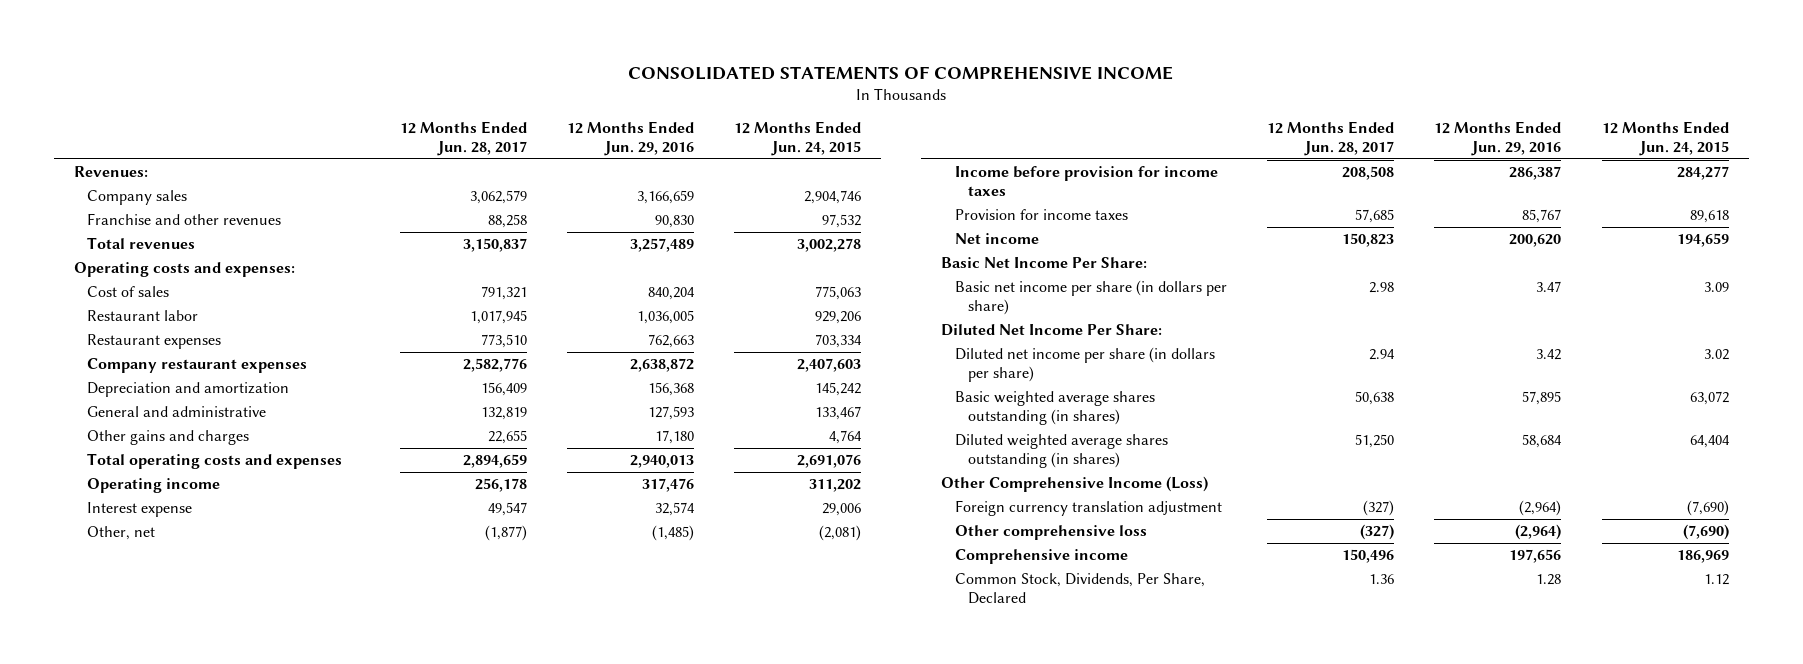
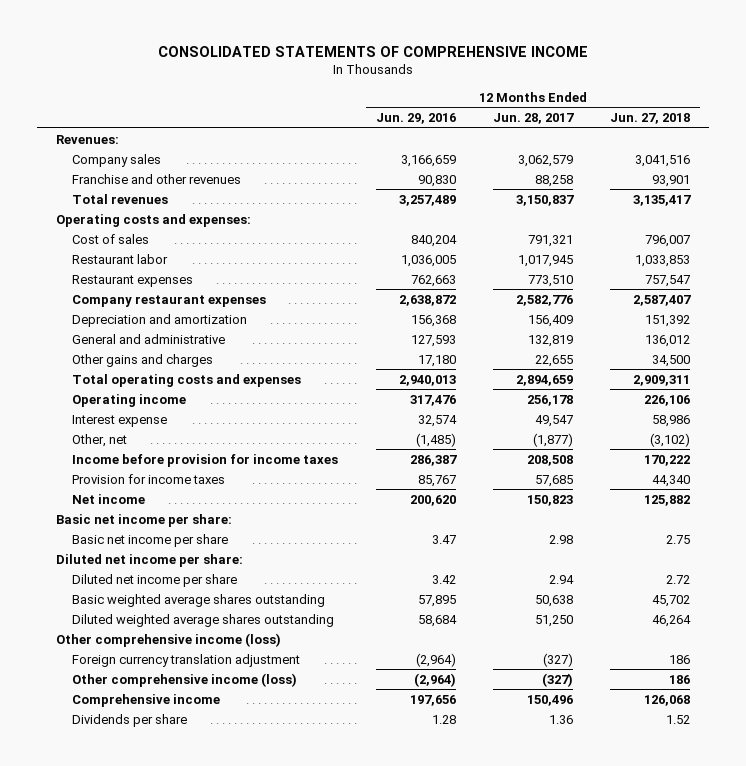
[734,121,862,157] 12 Months Ended Jun. 24, 2015 -> none
none -> [610,113,691,125] Jun. 27, 2018
[941,257,1148,269] Basic Net Income Per Share: -> [55,513,232,527] Basic net income per share:
[954,280,1227,316] Basic net income per share (in dollars per share) -> [72,533,229,547] Basic net income per share
[941,324,1163,337] Diluted Net Income Per Share: -> [55,553,243,567] Diluted net income per share:
[954,347,1215,383] Diluted net income per share (in dollars per share) -> [72,573,238,587] Diluted net income per share
[954,391,1155,426] Basic weighted average shares outstanding (in shares) -> [72,593,326,607] Basic weighted average shares outstanding
[954,434,1168,469] Diluted weighted average shares outstanding (in shares) -> [72,613,335,627] Diluted weighted average shares outstanding
[941,476,1209,493] Other Comprehensive Income (Loss) -> [55,632,281,647] Other comprehensive income (loss)
[954,525,1147,541] Other comprehensive loss -> [72,672,298,687] Other comprehensive income (loss)
[954,573,1205,605] Common Stock, Dividends, Per Share, Declared -> [72,713,188,727] Dividends per share

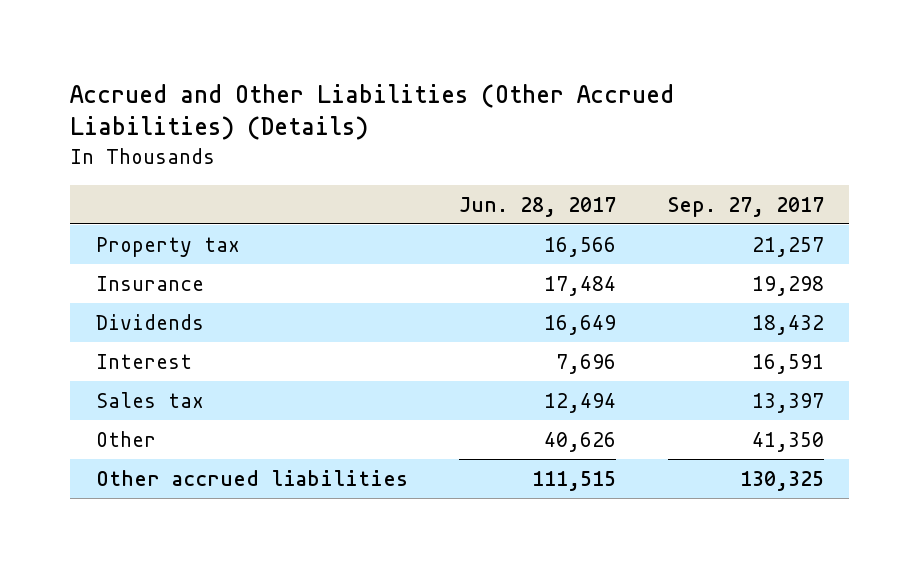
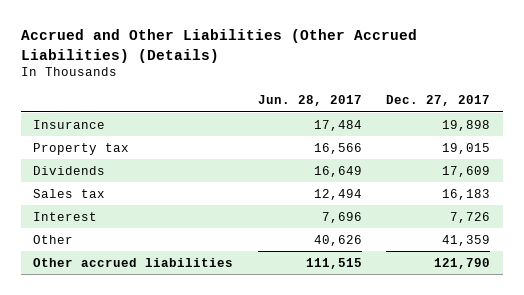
[667,196,824,217] Sep. 27, 2017 -> none
none -> [386,95,491,107] Dec. 27, 2017
[95,236,240,257] Property tax -> [33,142,130,155] Property tax
[95,353,192,369] Interest -> [33,211,98,221] Interest

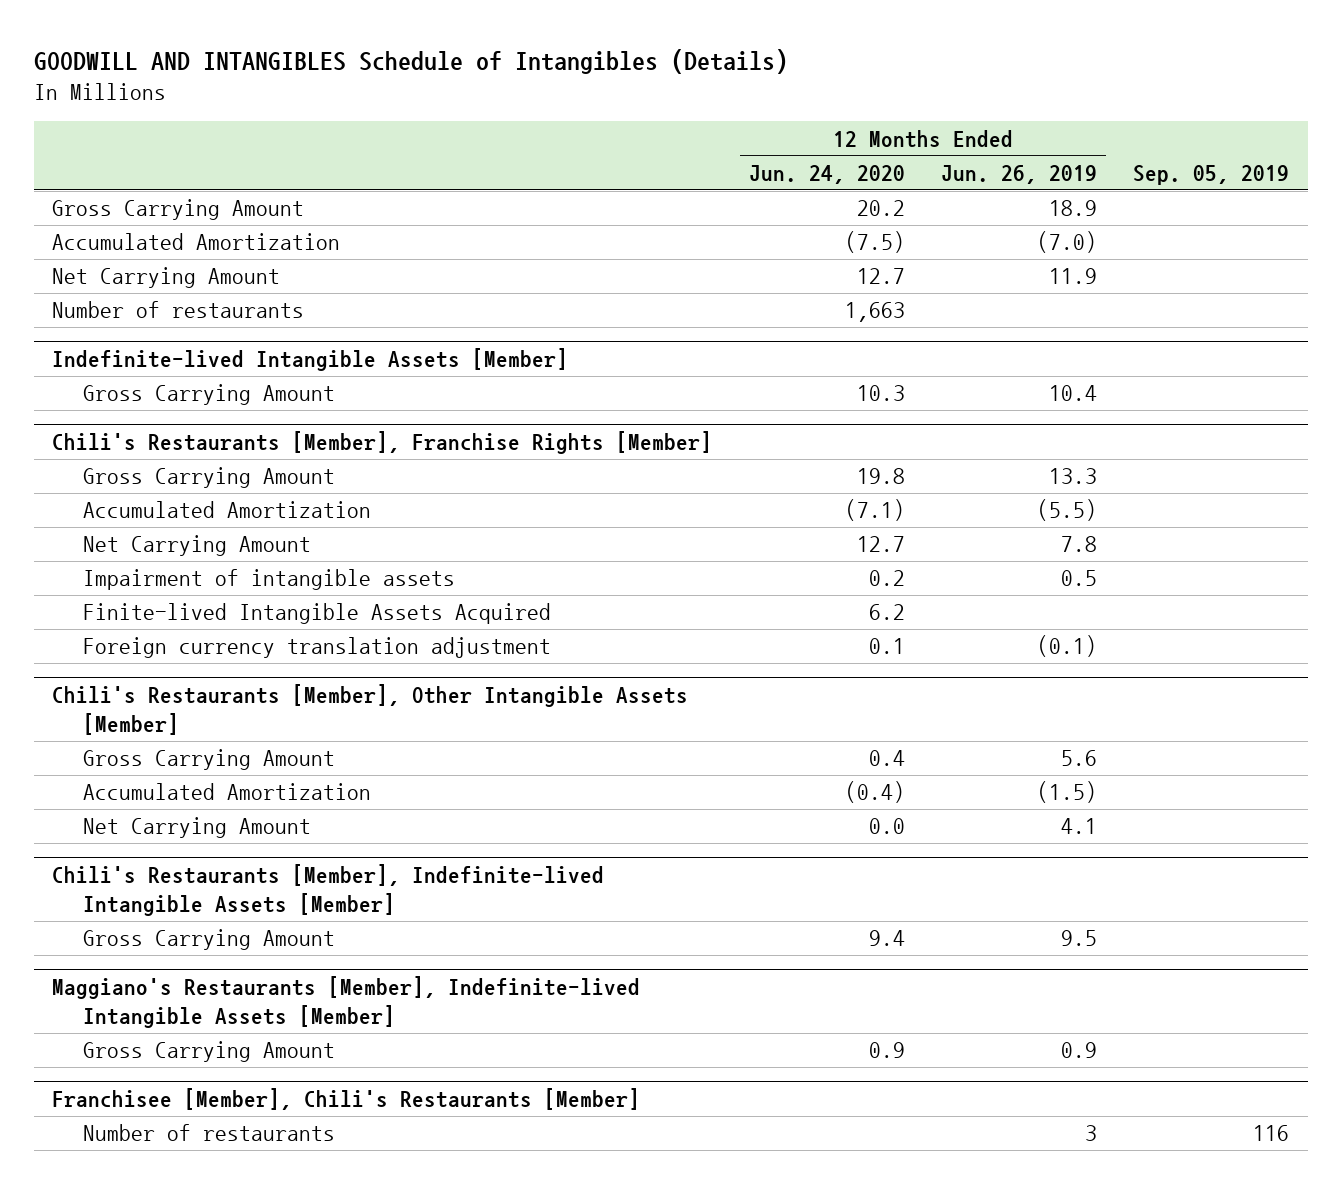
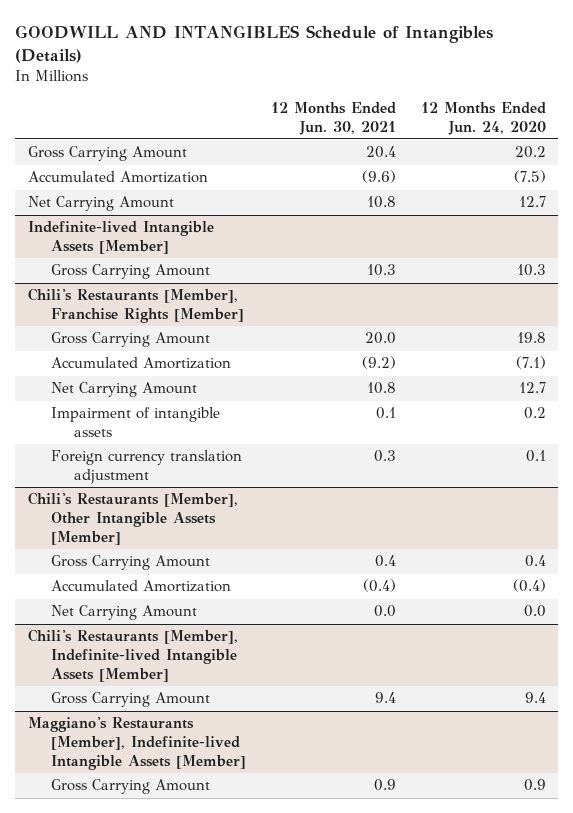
[941,165,1098,185] Jun. 26, 2019 -> none
[1133,165,1290,186] Sep. 05, 2019 -> none
none -> [270,102,396,135] 12 Months Ended Jun. 30, 2021
[52,301,305,319] Number of restaurants -> none
[82,603,551,625] Finite-lived Intangible Assets Acquired -> none
[52,1087,641,1110] Franchisee [Member], Chili's Restaurants [Member] -> none
[82,1124,335,1142] Number of restaurants -> none

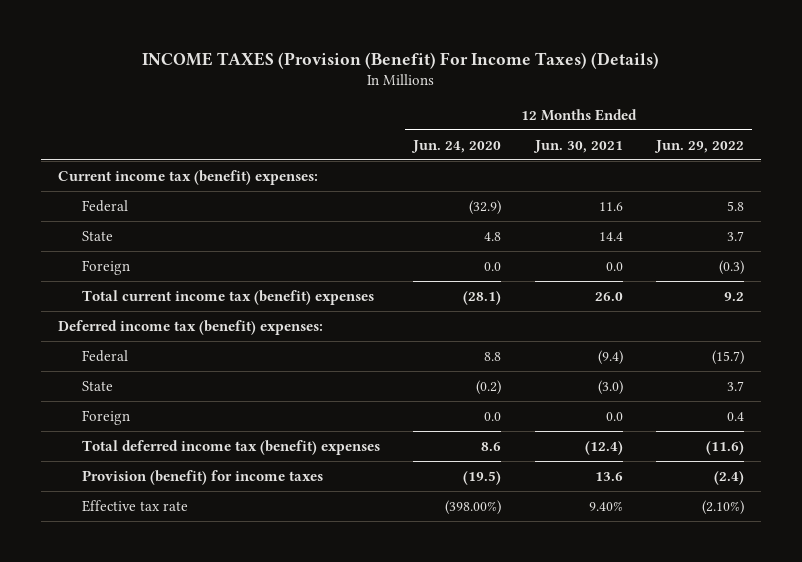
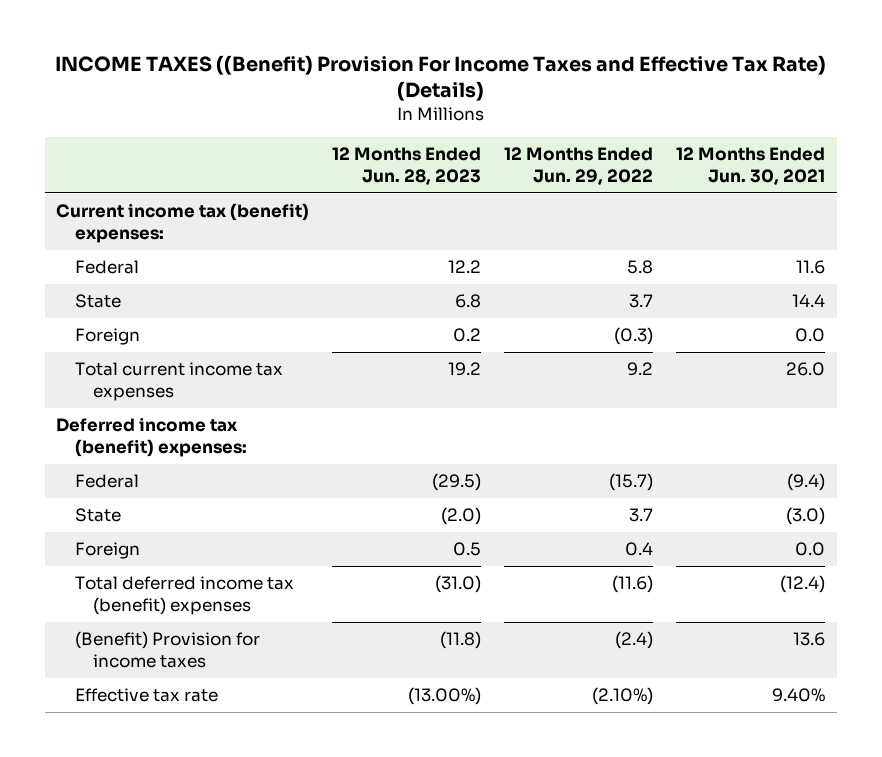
[142,51,660,69] INCOME TAXES (Provision (Benefit) For Income Taxes) (Details) -> [54,55,826,102] INCOME TAXES ((Benefit) Provision For Income Taxes and Effective Tax Rate) (Details)
[411,139,502,153] Jun. 24, 2020 -> none
none -> [332,147,482,185] 12 Months Ended Jun. 28, 2023
[81,289,374,305] Total current income tax (benefit) expenses -> [74,362,283,401] Total current income tax expenses
[81,469,323,485] Provision (benefit) for income taxes -> [74,631,260,668] (Benefit) Provision for income taxes

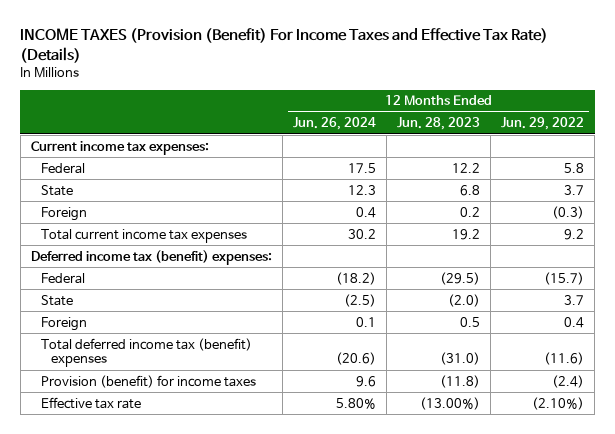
[54,55,826,102] INCOME TAXES ((Benefit) Provision For Income Taxes and Effective Tax Rate) (Details) -> [20,28,549,63] INCOME TAXES (Provision (Benefit) For Income Taxes and Effective Tax Rate) (Details)
[676,147,826,185] 12 Months Ended Jun. 30, 2021 -> none
none -> [292,117,376,131] Jun. 26, 2024
[56,203,310,243] Current income tax (benefit) expenses: -> [30,140,209,155] Current income tax expenses:
[74,631,260,668] (Benefit) Provision for income taxes -> [41,374,257,388] Provision (benefit) for income taxes

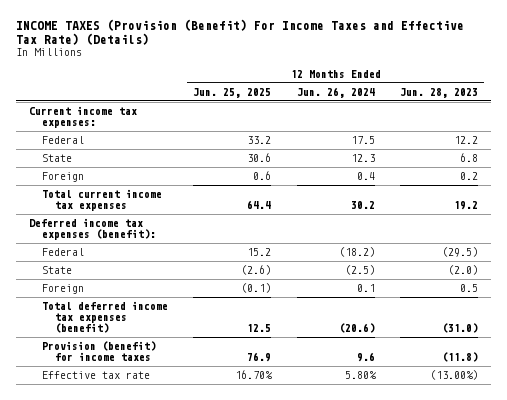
[501,117,585,131] Jun. 29, 2022 -> none
none -> [193,87,272,98] Jun. 25, 2025
[30,249,272,265] Deferred income tax (benefit) expenses: -> [28,218,156,241] Deferred income tax expenses (benefit):
[41,337,253,368] Total deferred income tax (benefit) expenses -> [41,301,168,334] Total deferred income tax expenses (benefit)

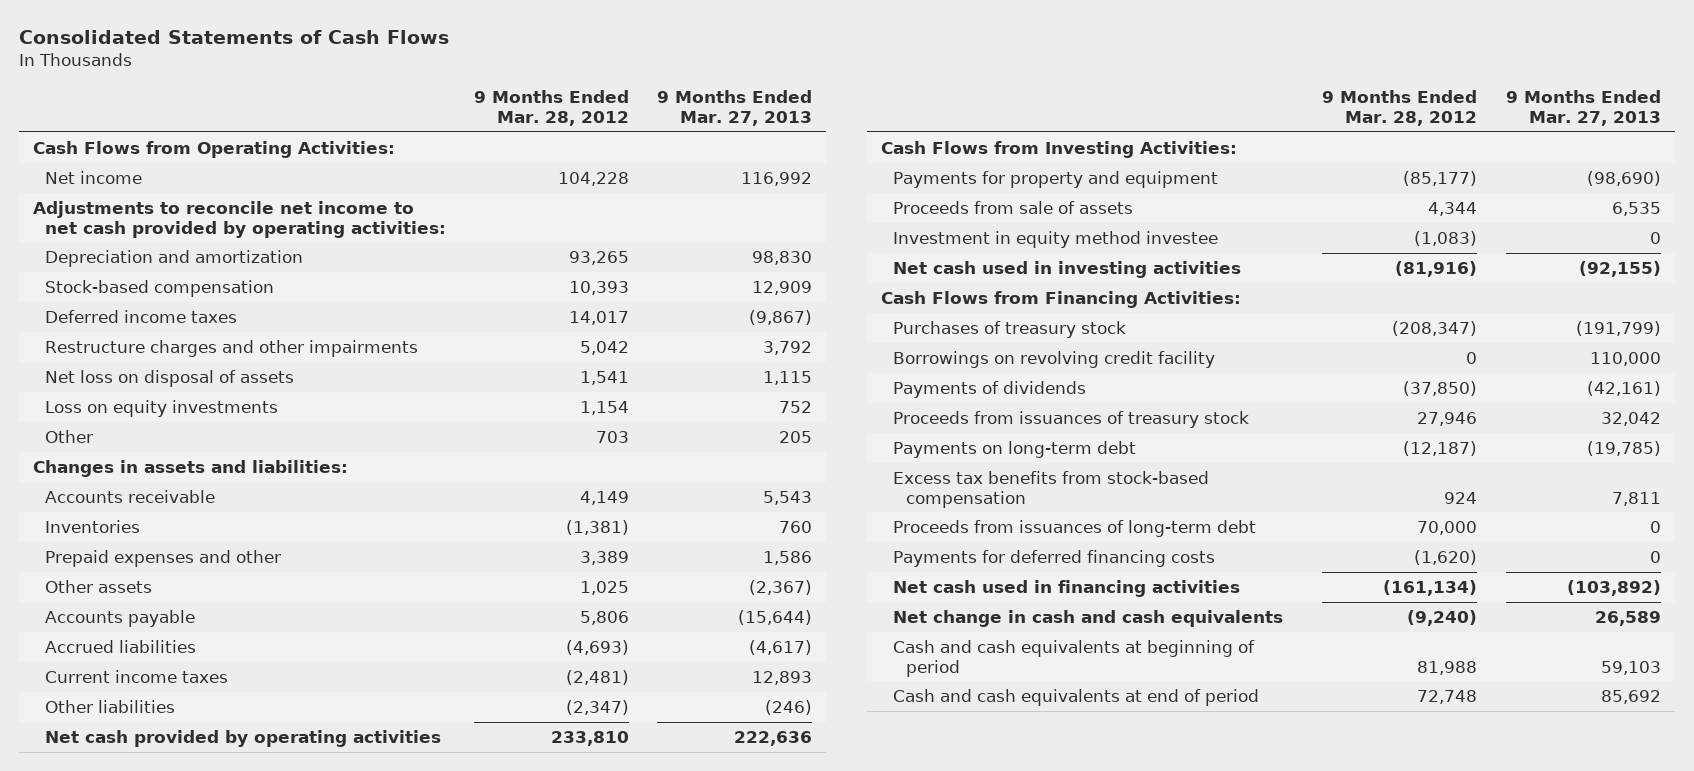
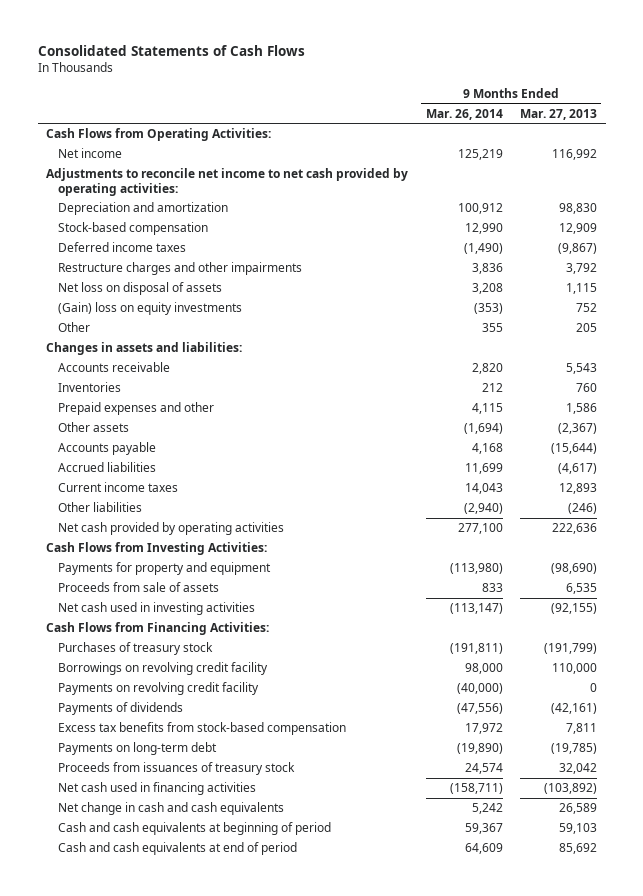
[474,90,630,126] 9 Months Ended Mar. 28, 2012 -> none
none -> [425,108,503,120] Mar. 26, 2014
[45,399,279,417] Loss on equity investments -> [58,302,243,316] (Gain) loss on equity investments
[893,230,1219,248] Investment in equity method investee -> none
none -> [58,682,260,696] Payments on revolving credit facility
[893,519,1257,537] Proceeds from issuances of long-term debt -> none
[893,549,1216,567] Payments for deferred financing costs -> none
[893,440,1137,458] Payments on long-term debt -> [58,742,218,756] Payments on long-term debt
[893,410,1250,428] Proceeds from issuances of treasury stock -> [58,762,296,776] Proceeds from issuances of treasury stock

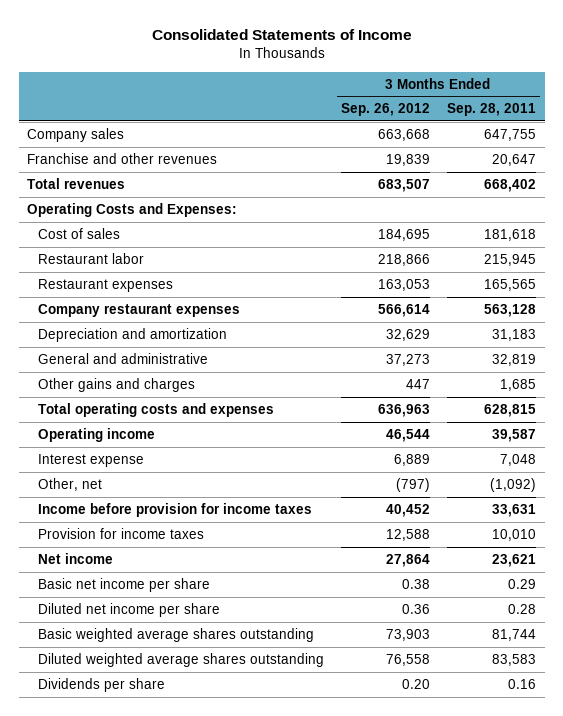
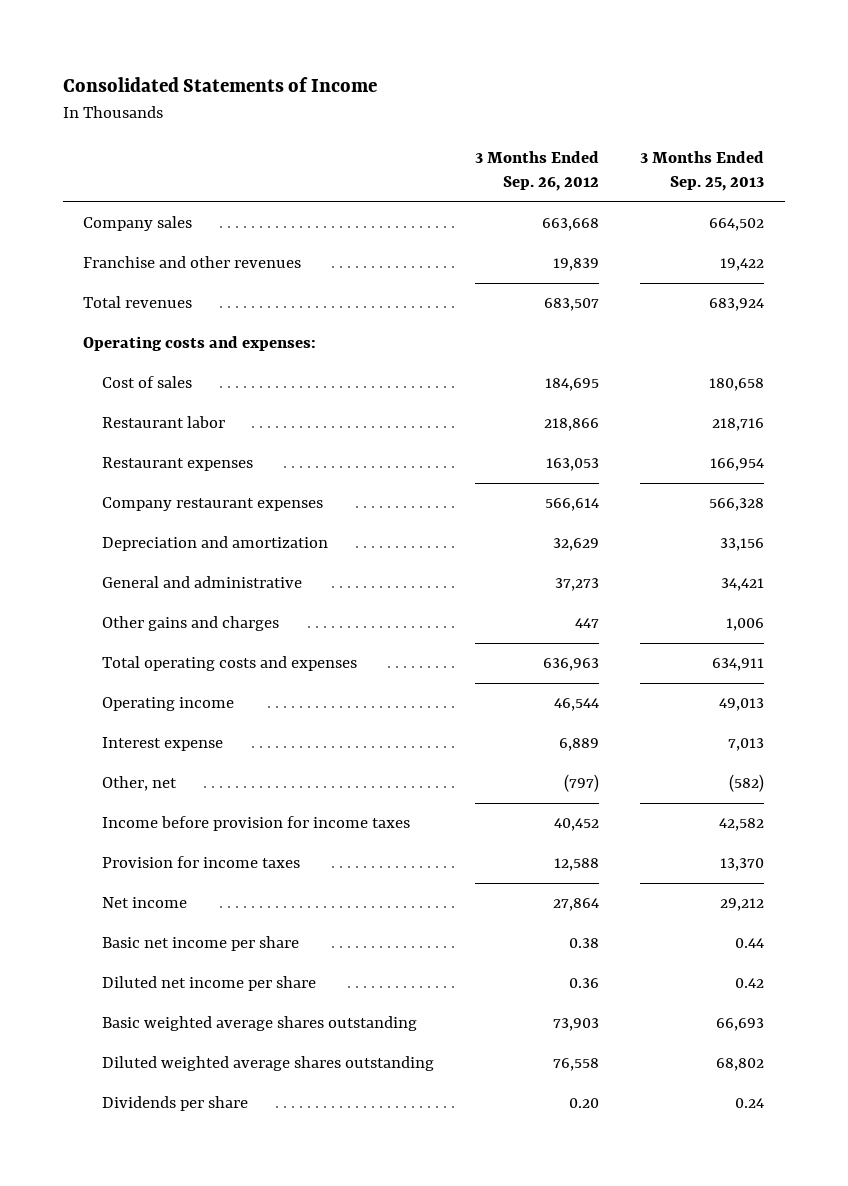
[446,103,536,117] Sep. 28, 2011 -> none
none -> [640,150,765,192] 3 Months Ended Sep. 25, 2013
[27,203,238,218] Operating Costs and Expenses: -> [83,336,317,352] Operating costs and expenses:

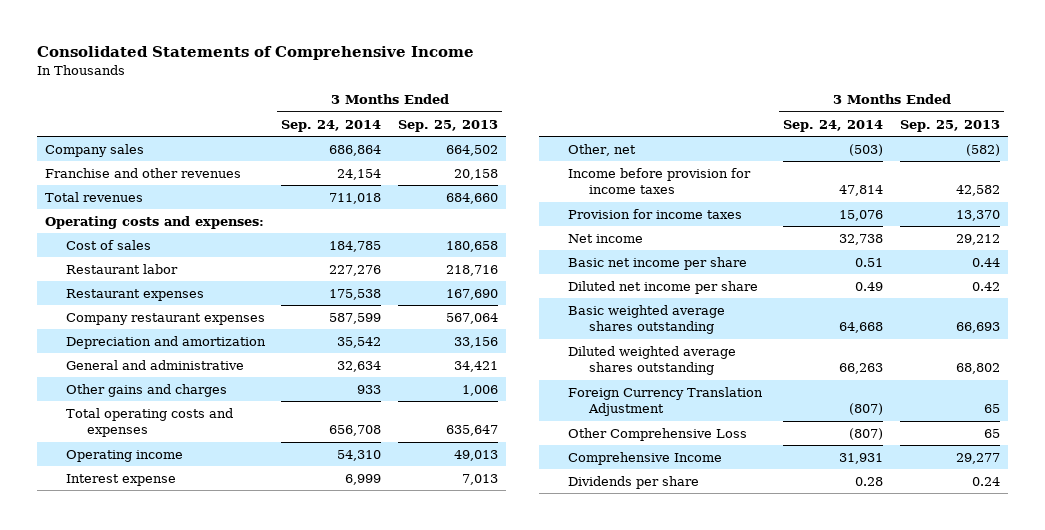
[62,77,377,93] Consolidated Statements of Income -> [36,45,474,60] Consolidated Statements of Comprehensive Income
[475,150,600,192] 3 Months Ended Sep. 26, 2012 -> none
none -> [281,119,382,132] Sep. 24, 2014
[720,258,765,272] 19,422 -> [453,168,498,180] 20,158
[709,298,765,312] 683,924 -> [445,192,498,204] 684,660
[710,458,765,472] 166,954 -> [445,288,498,300] 167,690
[709,498,765,512] 566,328 -> [445,312,498,324] 567,064
[712,658,765,672] 634,911 -> [445,425,498,437] 635,647
none -> [567,386,763,417] Foreign Currency Translation Adjustment
none -> [567,427,747,441] Other Comprehensive Loss
none -> [567,451,722,465] Comprehensive Income

